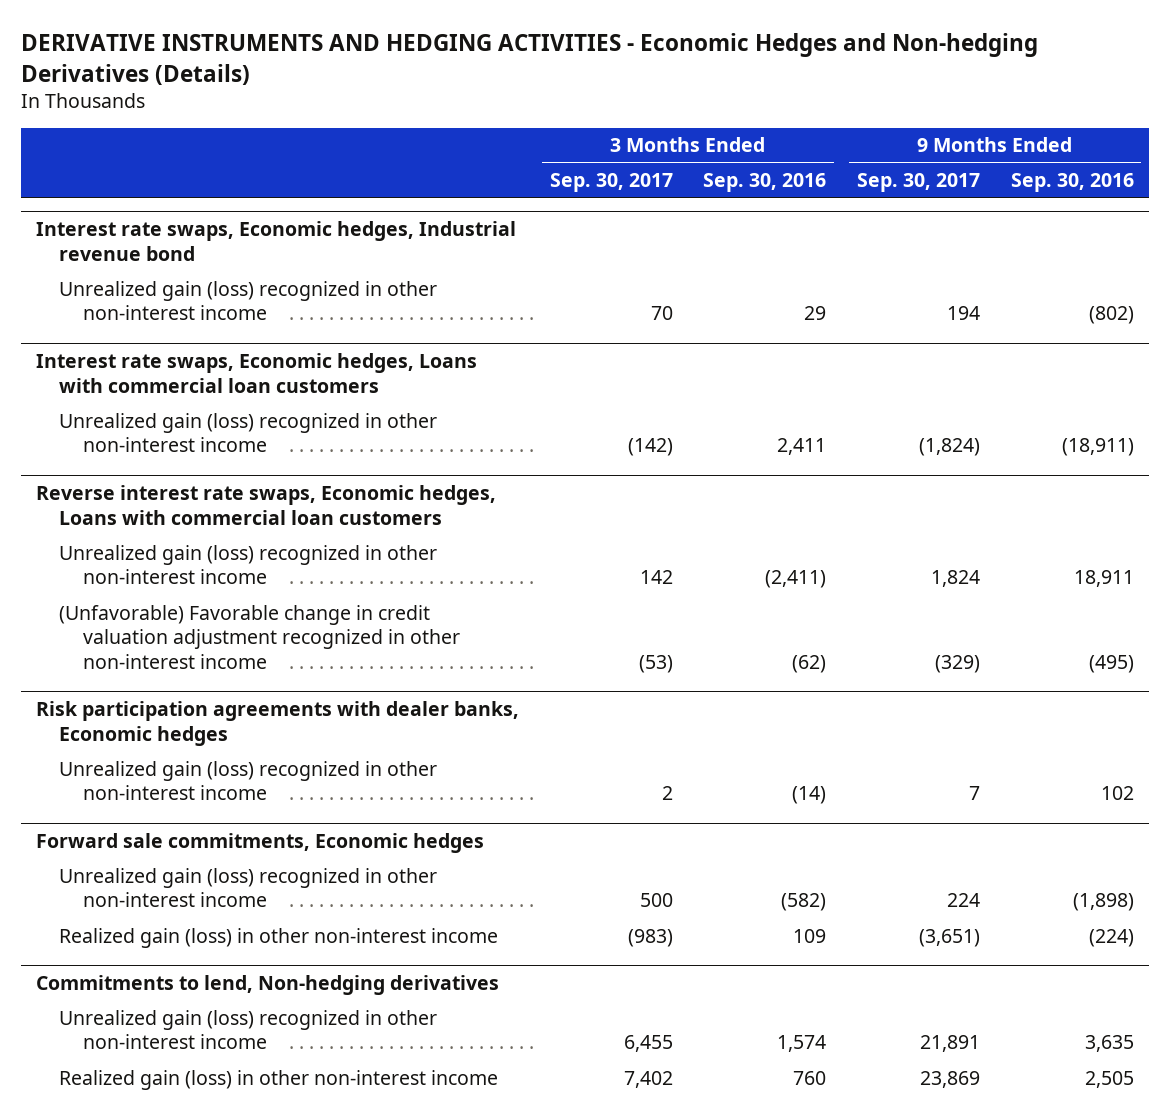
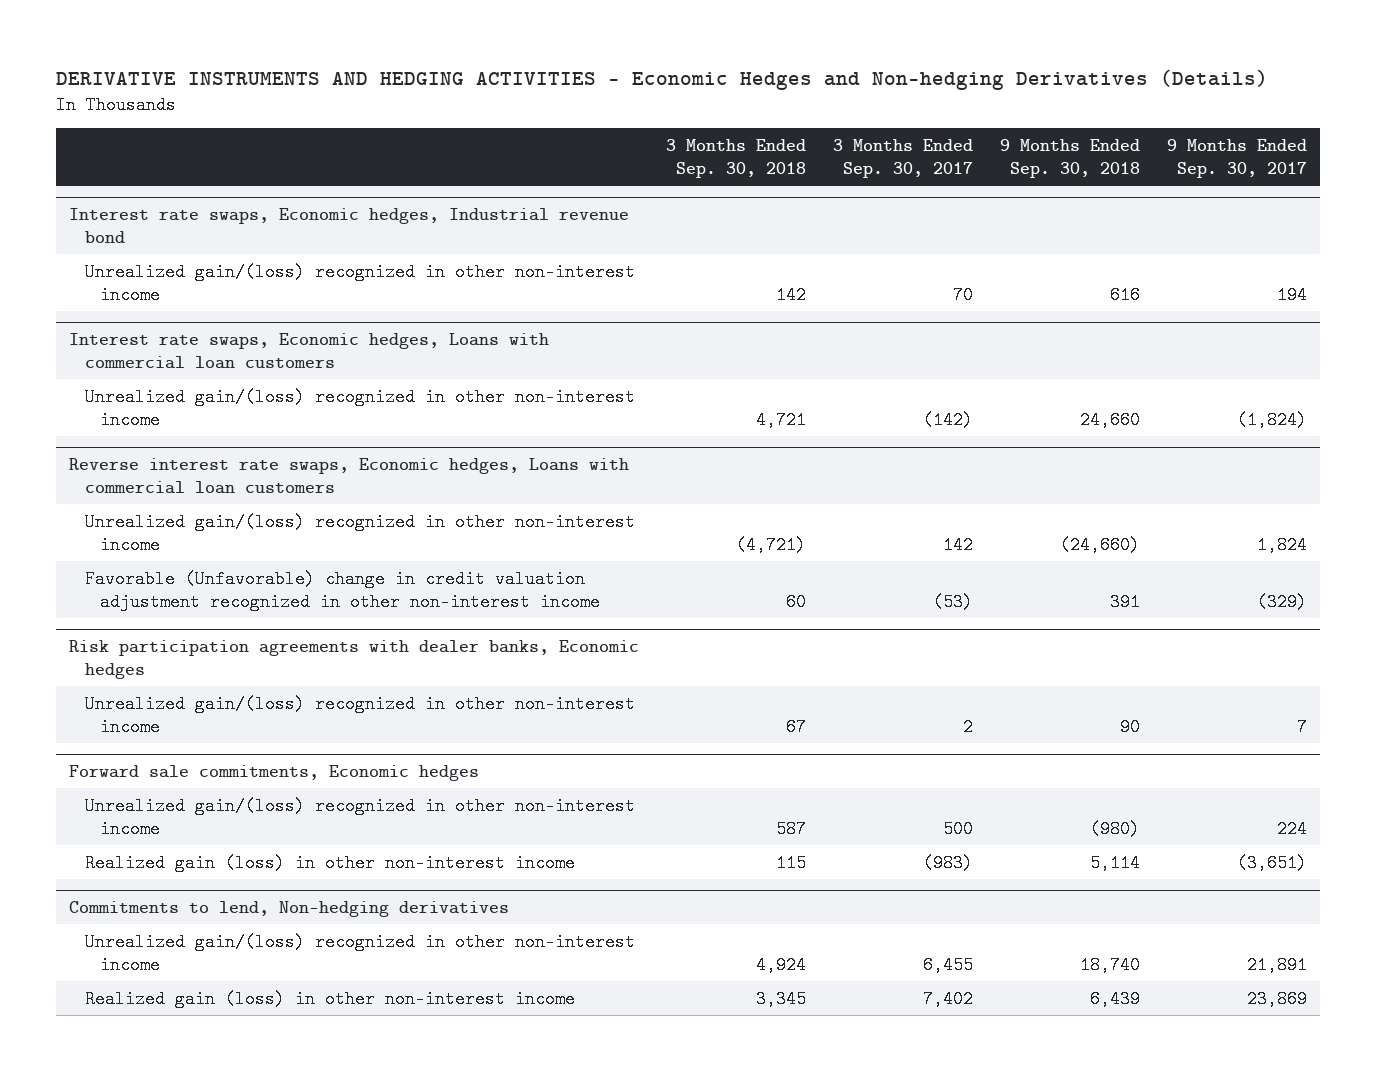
[703,173,827,193] Sep. 30, 2016 -> none
[1010,173,1134,193] Sep. 30, 2016 -> none
none -> [666,138,807,178] 3 Months Ended Sep. 30, 2018
none -> [999,138,1140,178] 9 Months Ended Sep. 30, 2018
[59,280,438,321] Unrealized gain (loss) recognized in other non-interest income -> [84,262,635,304] Unrealized gain/(loss) recognized in other non-interest income
[59,412,438,453] Unrealized gain (loss) recognized in other non-interest income -> [84,387,635,429] Unrealized gain/(loss) recognized in other non-interest income
[59,544,438,585] Unrealized gain (loss) recognized in other non-interest income -> [84,512,635,554] Unrealized gain/(loss) recognized in other non-interest income
[59,604,460,669] (Unfavorable) Favorable change in credit valuation adjustment recognized in other non-interest income -> [84,569,601,611] Favorable (Unfavorable) change in credit valuation adjustment recognized in other non-interest income
[59,760,438,801] Unrealized gain (loss) recognized in other non-interest income -> [84,694,635,736] Unrealized gain/(loss) recognized in other non-interest income
[59,867,438,908] Unrealized gain (loss) recognized in other non-interest income -> [84,796,635,838] Unrealized gain/(loss) recognized in other non-interest income
[59,1009,438,1050] Unrealized gain (loss) recognized in other non-interest income -> [84,932,635,974] Unrealized gain/(loss) recognized in other non-interest income

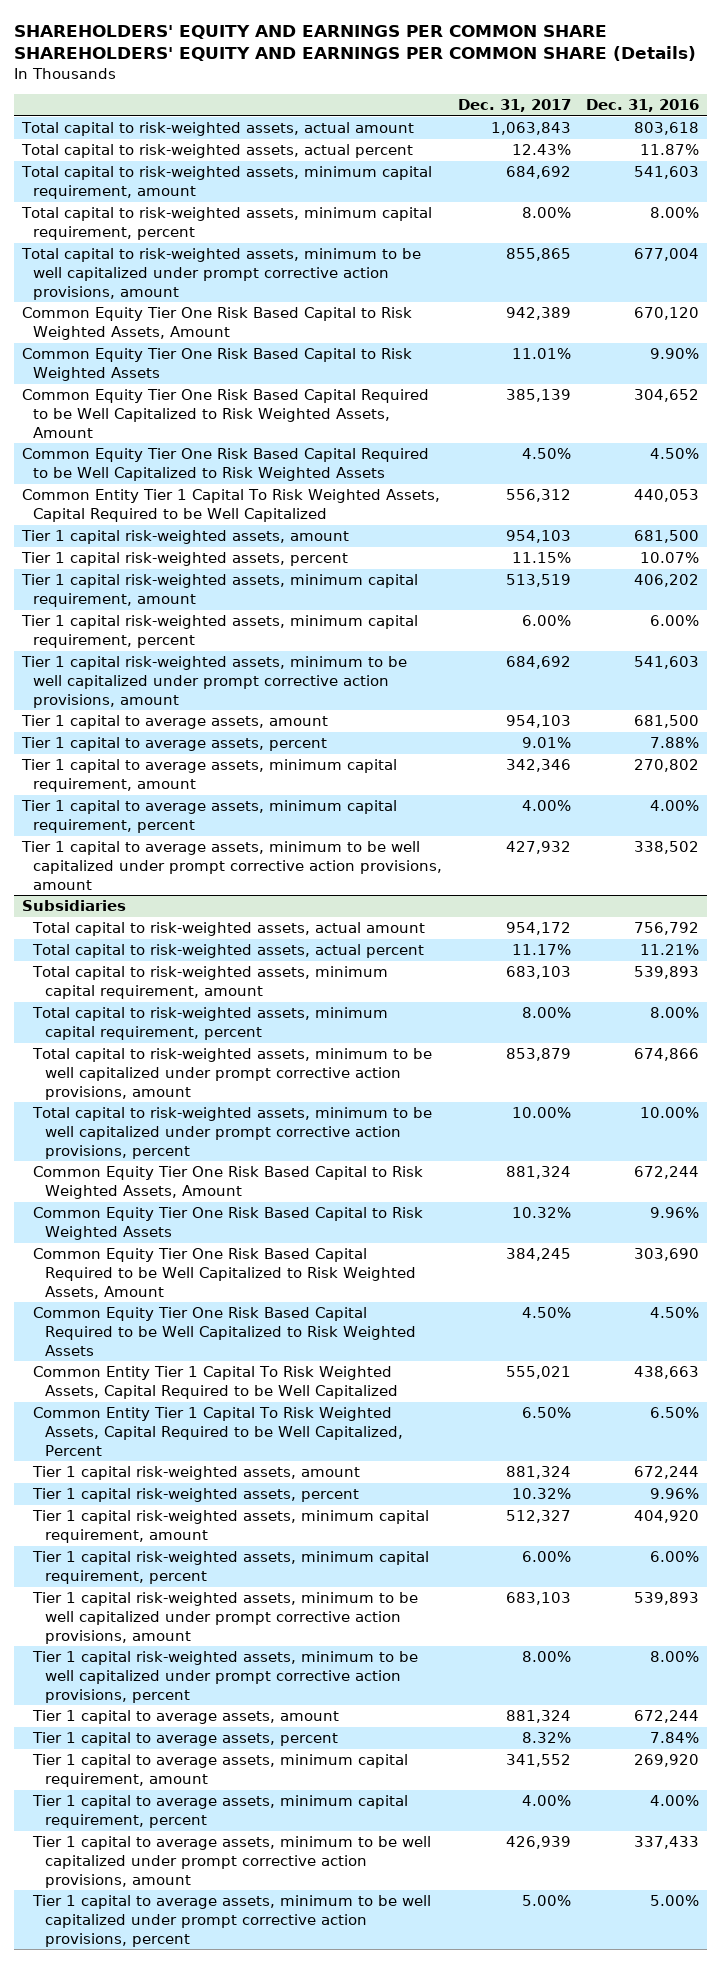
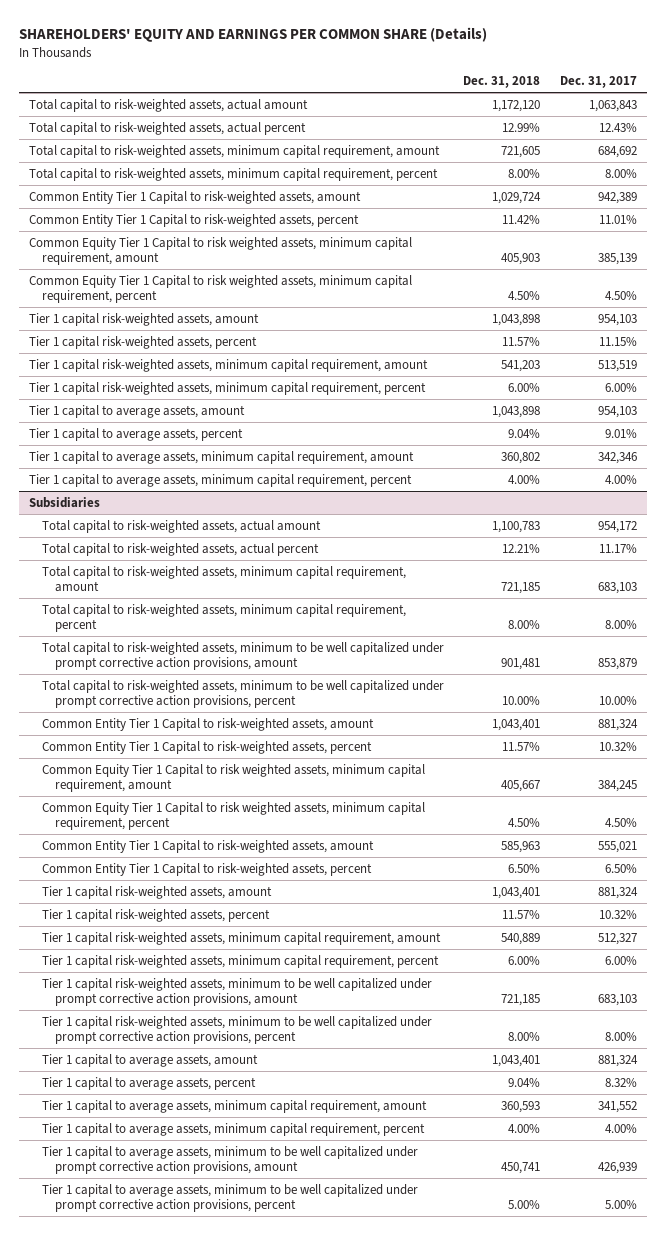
[14,24,697,62] SHAREHOLDERS' EQUITY AND EARNINGS PER COMMON SHARE SHAREHOLDERS' EQUITY AND EARNINGS PER COMMON SHARE (Details) -> [19,27,488,43] SHAREHOLDERS' EQUITY AND EARNINGS PER COMMON SHARE (Details)
[586,99,700,113] Dec. 31, 2016 -> none
none -> [463,76,541,89] Dec. 31, 2018
[20,248,421,300] Total capital to risk-weighted assets, minimum to be well capitalized under prompt corrective action provisions, amount -> none
[21,489,440,523] Common Entity Tier 1 Capital To Risk Weighted Assets, Capital Required to be Well Capitalized -> none
[21,307,412,341] Common Equity Tier One Risk Based Capital to Risk Weighted Assets, Amount -> [28,190,361,204] Common Entity Tier 1 Capital to risk-weighted assets, amount
[21,348,412,382] Common Equity Tier One Risk Based Capital to Risk Weighted Assets -> [28,213,359,227] Common Entity Tier 1 Capital to risk-weighted assets, percent
[21,389,429,438] Common Equity Tier One Risk Based Capital Required to be Well Capitalized to Risk Weighted Assets, Amount -> [28,236,412,266] Common Equity Tier 1 Capital to risk weighted assets, minimum capital requirement, amount
[21,448,429,482] Common Equity Tier One Risk Based Capital Required to be Well Capitalized to Risk Weighted Assets -> [28,274,412,304] Common Equity Tier 1 Capital to risk weighted assets, minimum capital requirement, percent
[20,656,407,708] Tier 1 capital risk-weighted assets, minimum to be well capitalized under prompt corrective action provisions, amount -> none
[20,841,443,890] Tier 1 capital to average assets, minimum to be well capitalized under prompt corrective action provisions, amount -> none
[33,1166,424,1200] Common Equity Tier One Risk Based Capital to Risk Weighted Assets, Amount -> [42,717,375,731] Common Entity Tier 1 Capital to risk-weighted assets, amount
[33,1207,424,1241] Common Equity Tier One Risk Based Capital to Risk Weighted Assets -> [42,740,373,754] Common Entity Tier 1 Capital to risk-weighted assets, percent
[33,1248,417,1299] Common Equity Tier One Risk Based Capital Required to be Well Capitalized to Risk Weighted Assets, Amount -> [42,763,426,793] Common Equity Tier 1 Capital to risk weighted assets, minimum capital requirement, amount
[33,1307,417,1356] Common Equity Tier One Risk Based Capital Required to be Well Capitalized to Risk Weighted Assets -> [42,801,426,831] Common Equity Tier 1 Capital to risk weighted assets, minimum capital requirement, percent
[33,1366,399,1400] Common Entity Tier 1 Capital To Risk Weighted Assets, Capital Required to be Well Capitalized -> [42,839,375,853] Common Entity Tier 1 Capital to risk-weighted assets, amount
[33,1407,404,1456] Common Entity Tier 1 Capital To Risk Weighted Assets, Capital Required to be Well Capitalized, Percent -> [42,862,373,876] Common Entity Tier 1 Capital to risk-weighted assets, percent

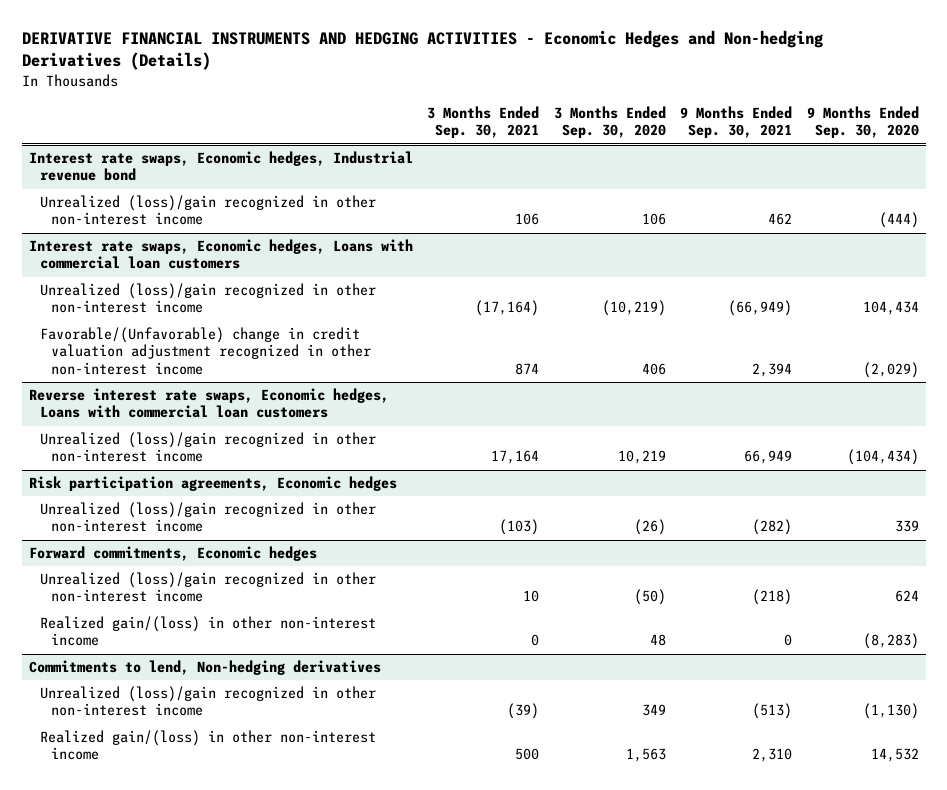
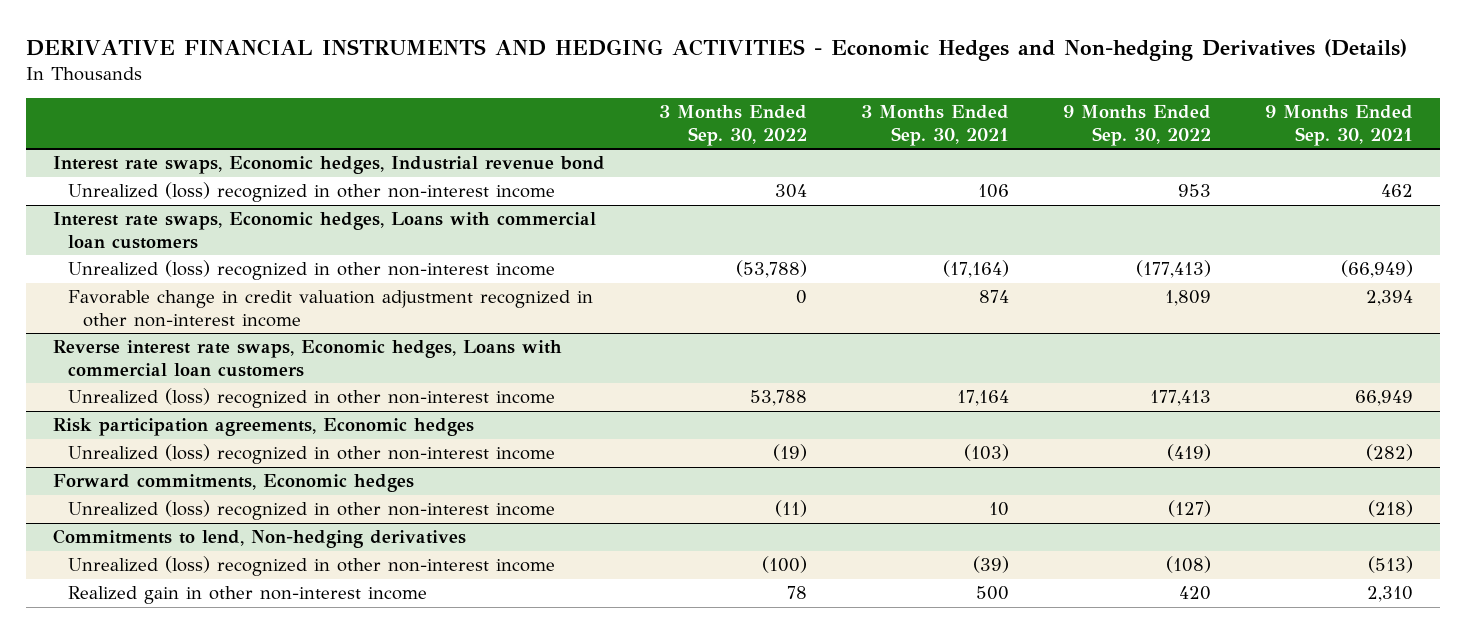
[553,106,666,139] 3 Months Ended Sep. 30, 2020 -> none
[806,106,919,139] 9 Months Ended Sep. 30, 2020 -> none
none -> [658,105,807,146] 3 Months Ended Sep. 30, 2022
none -> [1062,105,1211,146] 9 Months Ended Sep. 30, 2022
[40,195,377,226] Unrealized (loss)/gain recognized in other non-interest income -> [67,182,555,203] Unrealized (loss) recognized in other non-interest income
[40,283,377,314] Unrealized (loss)/gain recognized in other non-interest income -> [67,260,555,281] Unrealized (loss) recognized in other non-interest income
[40,327,372,375] Favorable/(Unfavorable) change in credit valuation adjustment recognized in other non-interest income -> [67,290,593,327] Favorable change in credit valuation adjustment recognized in other non-interest income
[40,432,377,463] Unrealized (loss)/gain recognized in other non-interest income -> [67,388,555,409] Unrealized (loss) recognized in other non-interest income
[40,502,377,533] Unrealized (loss)/gain recognized in other non-interest income -> [67,444,555,465] Unrealized (loss) recognized in other non-interest income
[40,616,377,647] Realized gain/(loss) in other non-interest income -> none
[40,572,377,603] Unrealized (loss)/gain recognized in other non-interest income -> [67,500,555,521] Unrealized (loss) recognized in other non-interest income
[40,686,377,717] Unrealized (loss)/gain recognized in other non-interest income -> [67,556,555,577] Unrealized (loss) recognized in other non-interest income
[40,730,377,761] Realized gain/(loss) in other non-interest income -> [67,586,427,605] Realized gain in other non-interest income

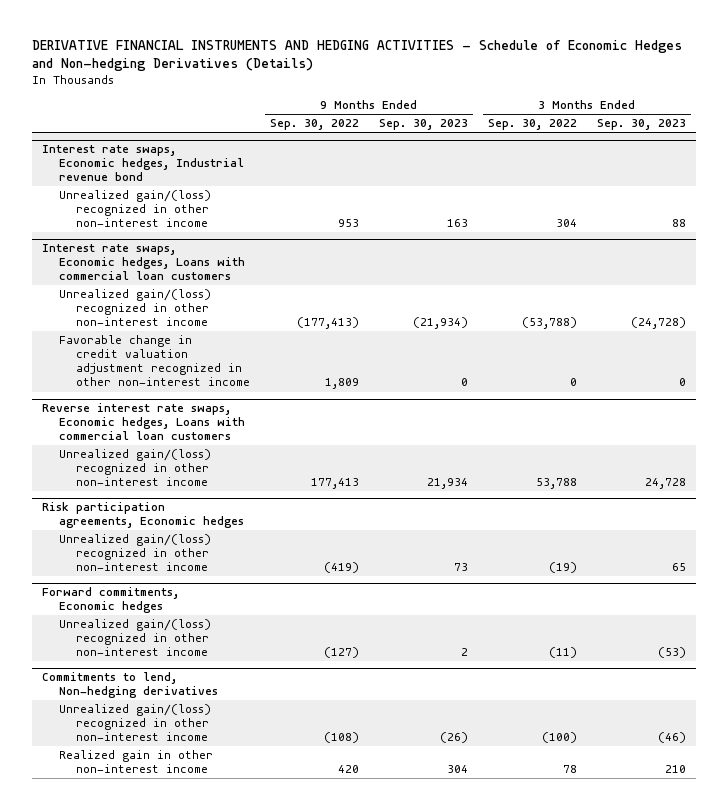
[25,38,1407,61] DERIVATIVE FINANCIAL INSTRUMENTS AND HEDGING ACTIVITIES - Economic Hedges and Non-hedging Derivatives (Details) -> [31,39,682,72] DERIVATIVE FINANCIAL INSTRUMENTS AND HEDGING ACTIVITIES - Schedule of Economic Hedges and Non-hedging Derivatives (Details)
[860,105,1009,146] 3 Months Ended Sep. 30, 2021 -> none
[1264,105,1413,146] 9 Months Ended Sep. 30, 2021 -> none
none -> [378,119,468,131] Sep. 30, 2023
none -> [596,119,686,131] Sep. 30, 2023
[67,182,555,203] Unrealized (loss) recognized in other non-interest income -> [58,190,211,228] Unrealized gain/(loss) recognized in other non-interest income
[67,260,555,281] Unrealized (loss) recognized in other non-interest income -> [58,289,211,327] Unrealized gain/(loss) recognized in other non-interest income
[67,388,555,409] Unrealized (loss) recognized in other non-interest income -> [58,449,211,487] Unrealized gain/(loss) recognized in other non-interest income
[67,444,555,465] Unrealized (loss) recognized in other non-interest income -> [58,534,211,572] Unrealized gain/(loss) recognized in other non-interest income
[67,500,555,521] Unrealized (loss) recognized in other non-interest income -> [58,619,211,657] Unrealized gain/(loss) recognized in other non-interest income
[67,556,555,577] Unrealized (loss) recognized in other non-interest income -> [58,704,211,742] Unrealized gain/(loss) recognized in other non-interest income

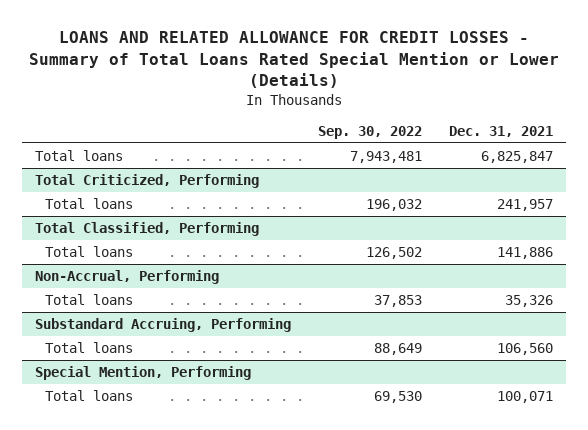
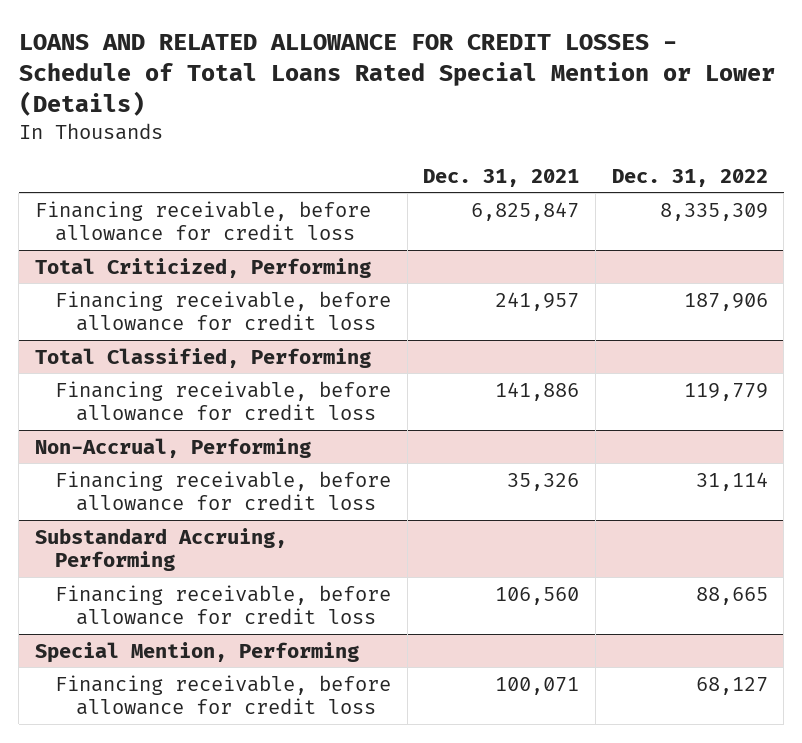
[28,31,559,89] LOANS AND RELATED ALLOWANCE FOR CREDIT LOSSES - Summary of Total Loans Rated Special Mention or Lower (Details) -> [18,33,775,116] LOANS AND RELATED ALLOWANCE FOR CREDIT LOSSES - Schedule of Total Loans Rated Special Mention or Lower (Details)
[317,125,422,139] Sep. 30, 2022 -> none
none -> [611,168,768,187] Dec. 31, 2022
[35,149,124,161] Total loans -> [34,200,371,242] Financing receivable, before allowance for credit loss
[45,197,134,209] Total loans -> [55,290,392,332] Financing receivable, before allowance for credit loss
[45,245,134,257] Total loans -> [55,380,392,422] Financing receivable, before allowance for credit loss
[45,293,134,305] Total loans -> [55,470,392,512] Financing receivable, before allowance for credit loss
[45,341,134,353] Total loans -> [55,584,392,626] Financing receivable, before allowance for credit loss
[45,389,134,401] Total loans -> [55,674,392,716] Financing receivable, before allowance for credit loss

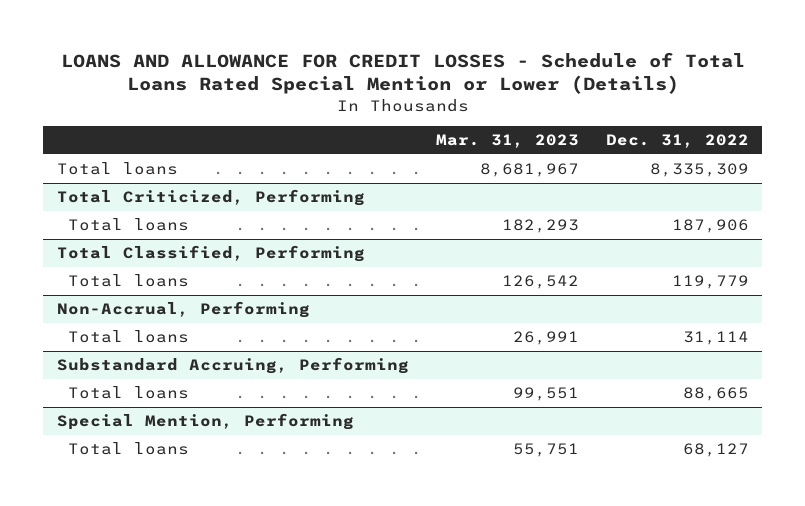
[18,33,775,116] LOANS AND RELATED ALLOWANCE FOR CREDIT LOSSES - Schedule of Total Loans Rated Special Mention or Lower (Details) -> [60,51,745,95] LOANS AND ALLOWANCE FOR CREDIT LOSSES - Schedule of Total Loans Rated Special Mention or Lower (Details)
[423,168,580,187] Dec. 31, 2021 -> none
none -> [435,134,579,149] Mar. 31, 2023
[34,200,371,242] Financing receivable, before allowance for credit loss -> [56,162,178,176] Total loans
[55,290,392,332] Financing receivable, before allowance for credit loss -> [67,218,189,232] Total loans
[55,380,392,422] Financing receivable, before allowance for credit loss -> [67,274,189,288] Total loans
[55,470,392,512] Financing receivable, before allowance for credit loss -> [67,330,189,344] Total loans
[55,584,392,626] Financing receivable, before allowance for credit loss -> [67,386,189,400] Total loans
[55,674,392,716] Financing receivable, before allowance for credit loss -> [67,442,189,456] Total loans

